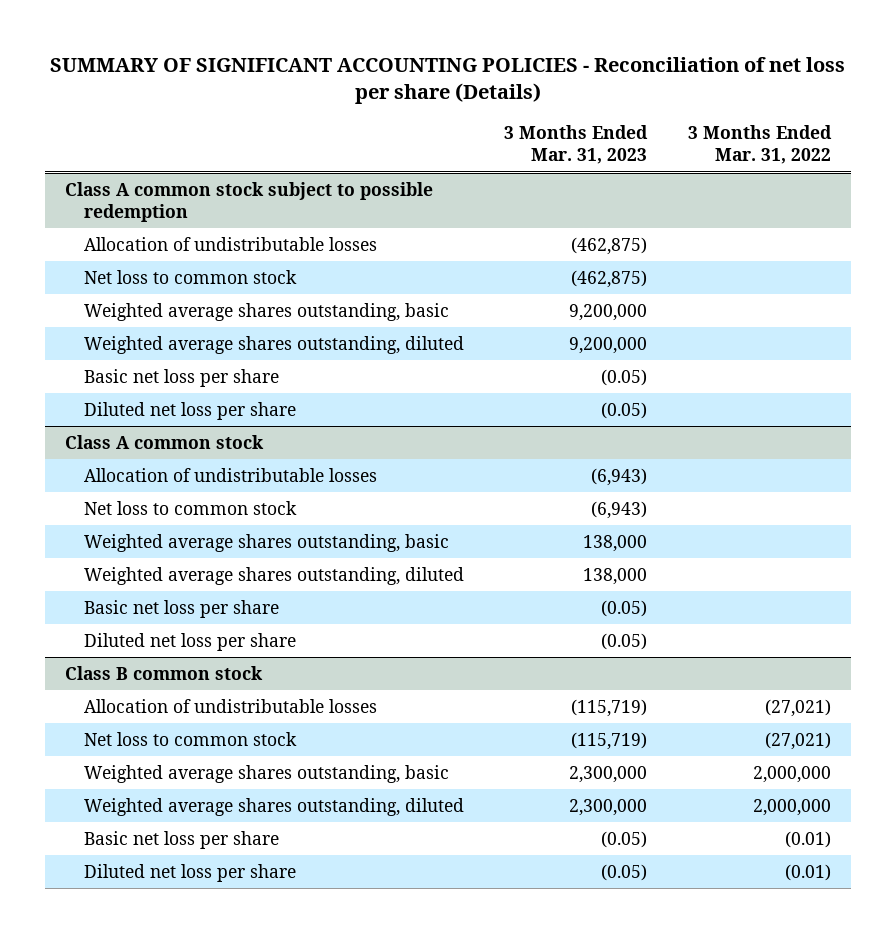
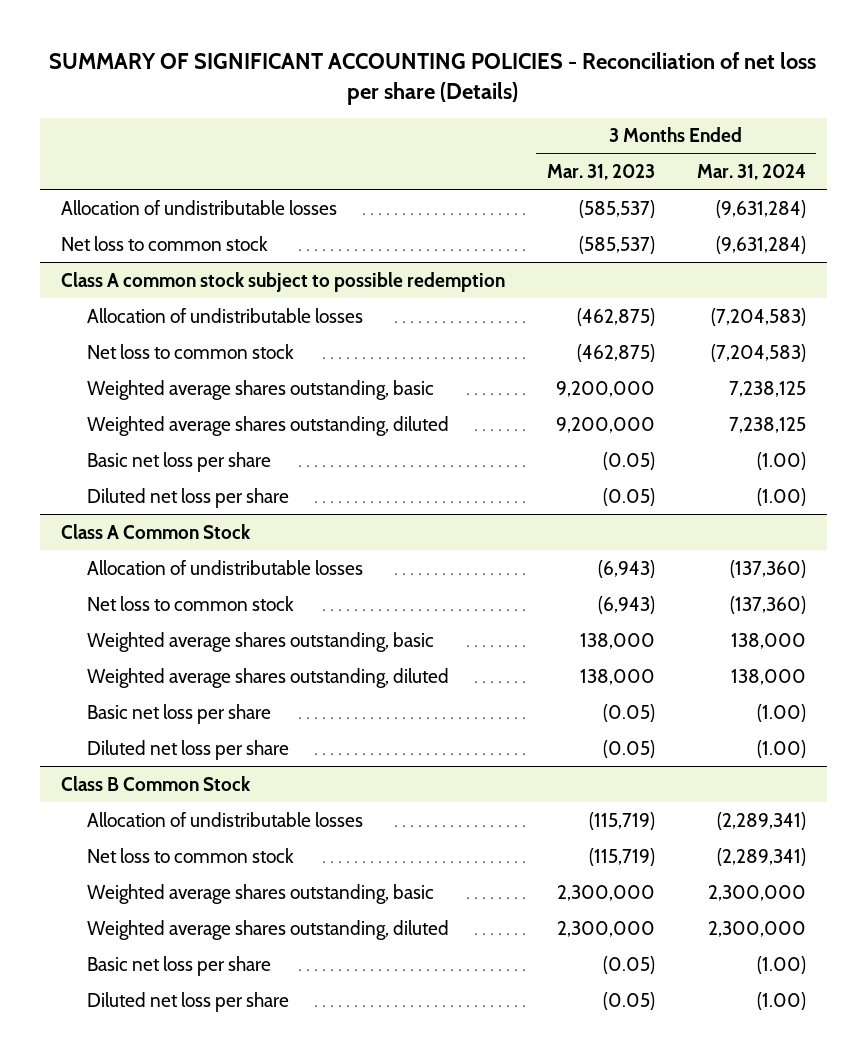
[687,125,832,165] 3 Months Ended Mar. 31, 2022 -> none
none -> [696,164,806,181] Mar. 31, 2024
none -> [60,199,337,215] Allocation of undistributable losses
none -> [60,235,268,251] Net loss to common stock
[65,434,265,449] Class A common stock -> [60,523,251,539] Class A Common Stock
[65,665,264,680] Class B common stock -> [60,775,251,791] Class B Common Stock

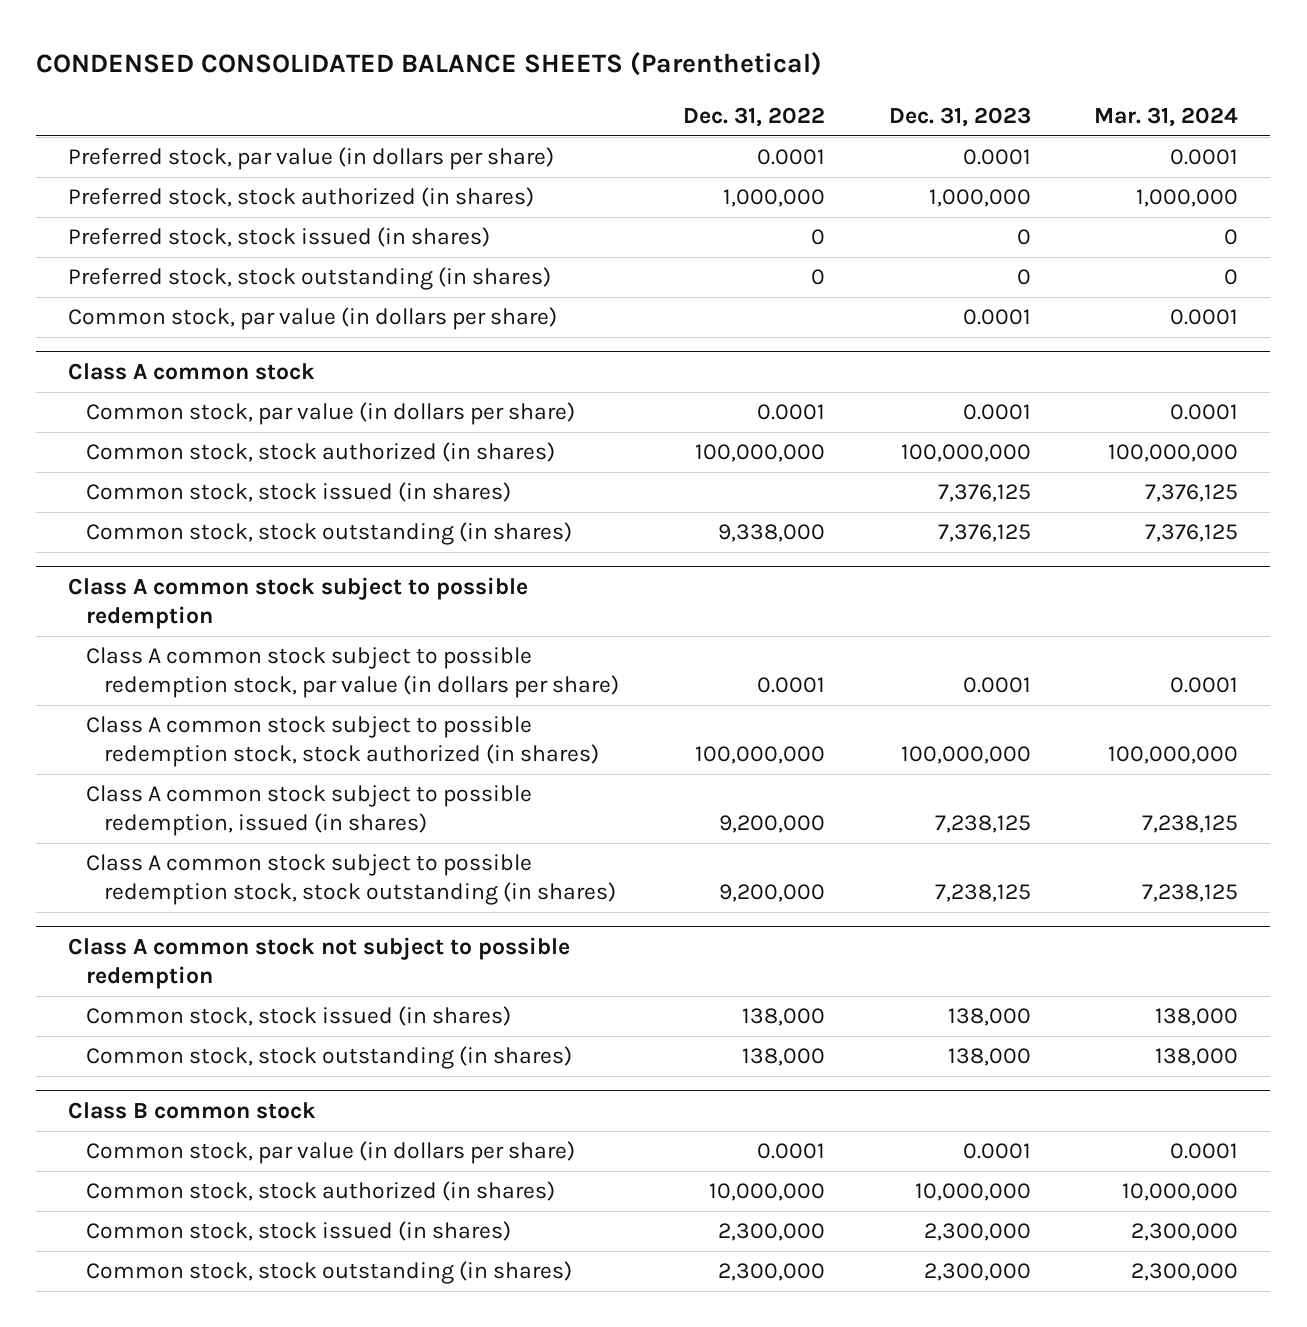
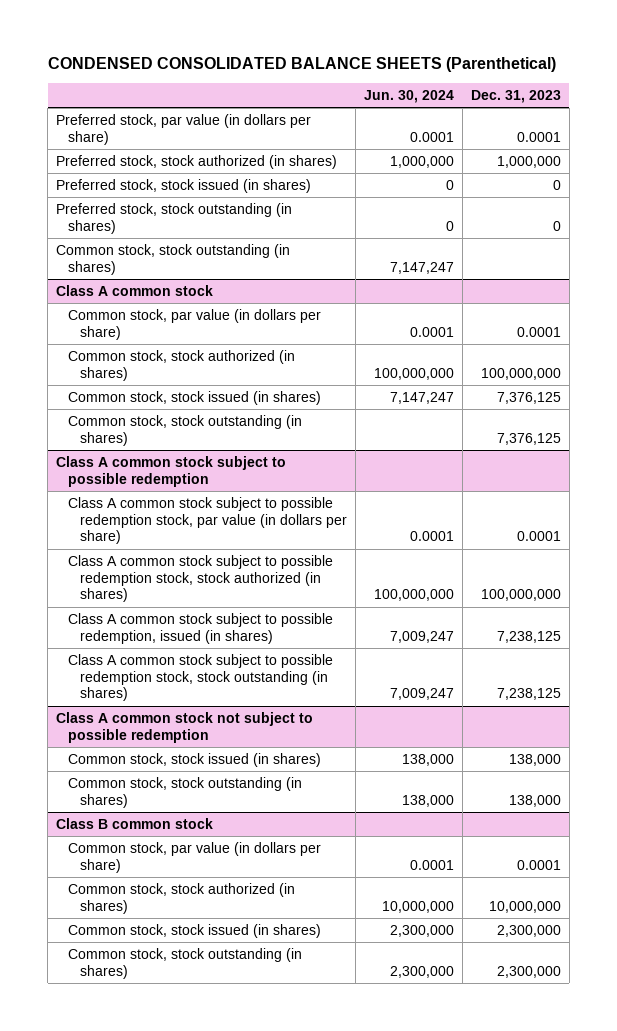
[682,106,825,127] Dec. 31, 2022 -> none
[1094,106,1239,127] Mar. 31, 2024 -> none
none -> [363,89,454,103] Jun. 30, 2024
[68,307,558,331] Common stock, par value (in dollars per share) -> none
none -> [56,243,291,275] Common stock, stock outstanding (in shares)

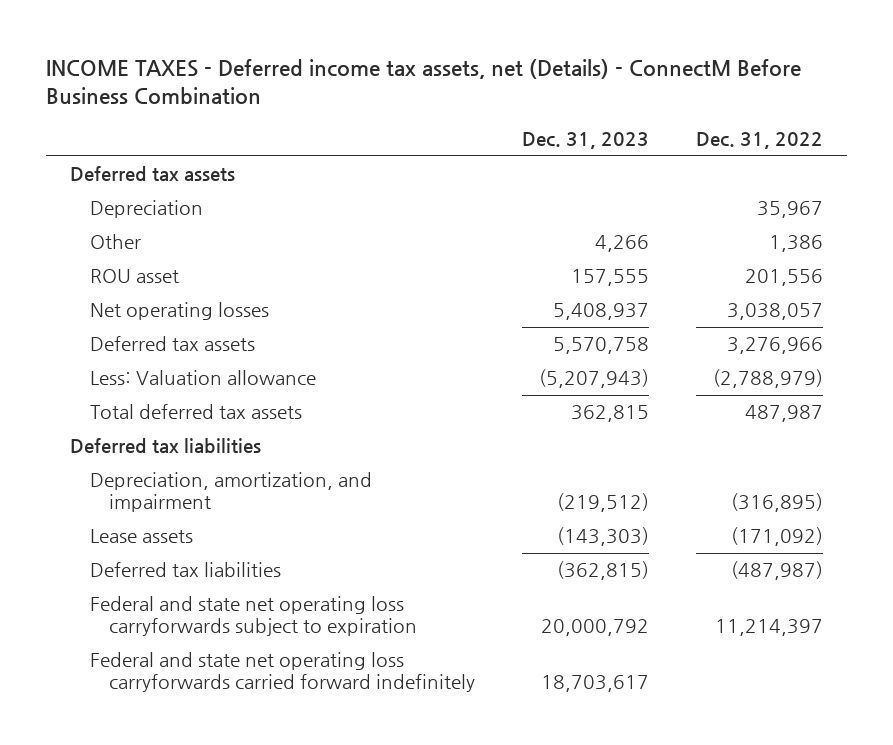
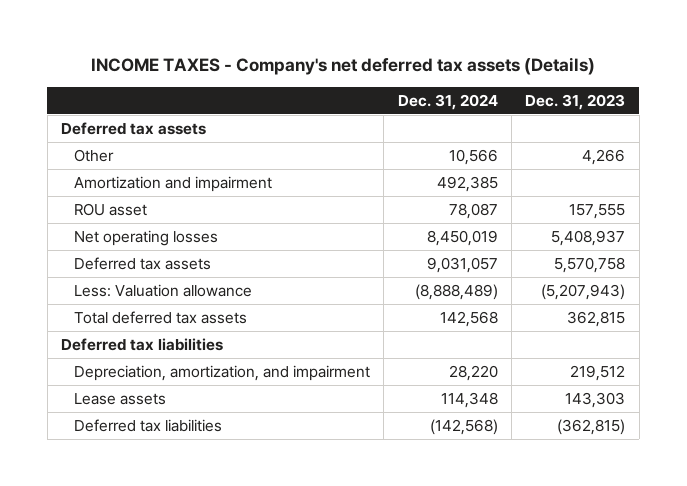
[46,58,802,105] INCOME TAXES - Deferred income tax assets, net (Details) - ConnectM Before Business Combination -> [91,57,596,76] INCOME TAXES - Company's net deferred tax assets (Details)
[696,132,824,150] Dec. 31, 2022 -> none
none -> [397,93,498,110] Dec. 31, 2024
[89,200,203,219] Depreciation -> none
none -> [73,175,272,192] Amortization and impairment
[557,493,650,513] (219,512) -> [570,364,626,381] 219,512
[557,527,650,547] (143,303) -> [565,391,626,408] 143,303
[89,596,418,637] Federal and state net operating loss carryforwards subject to expiration -> none
[89,652,476,693] Federal and state net operating loss carryforwards carried forward indefinitely -> none

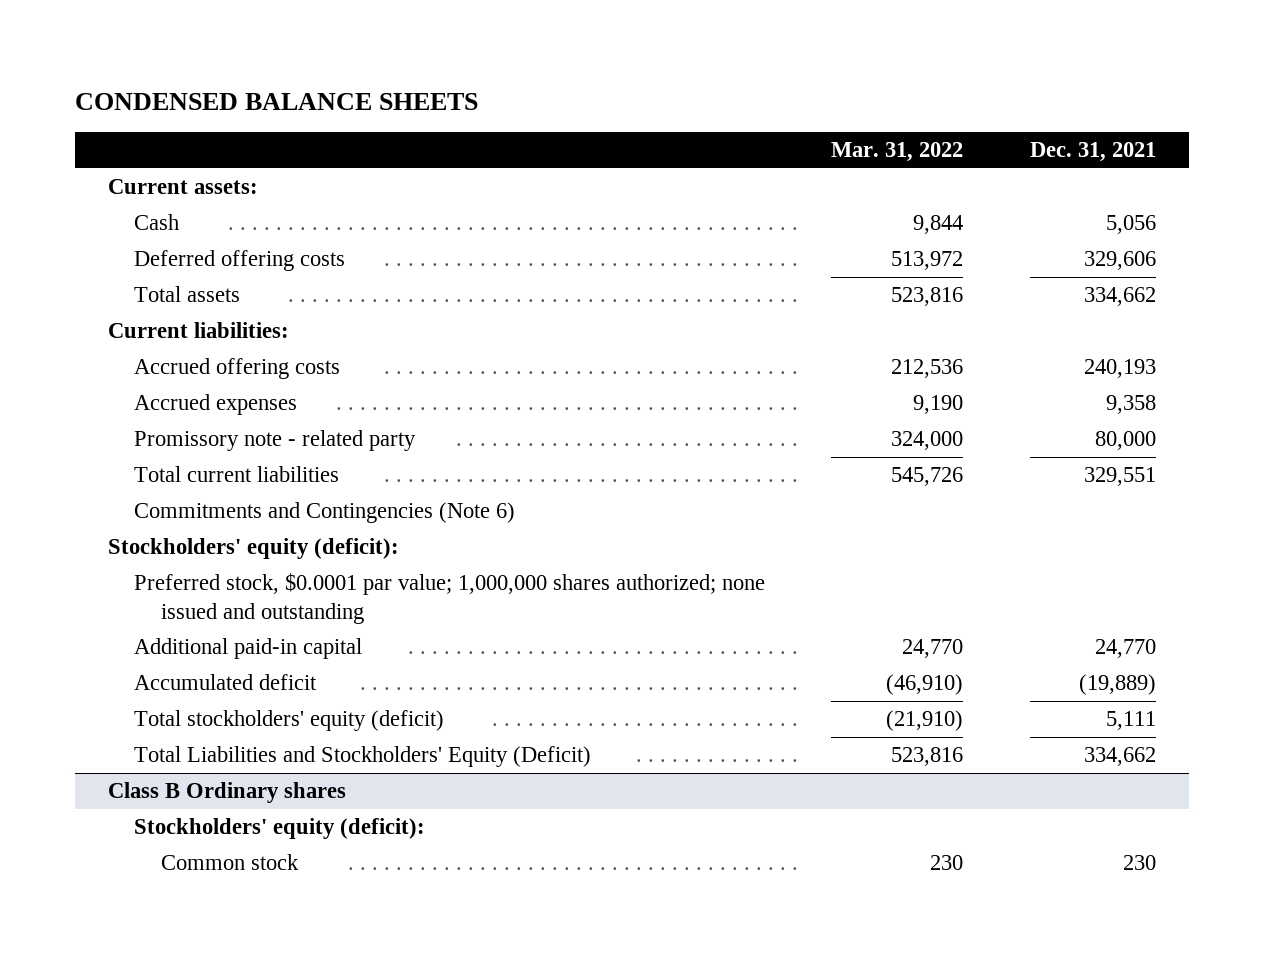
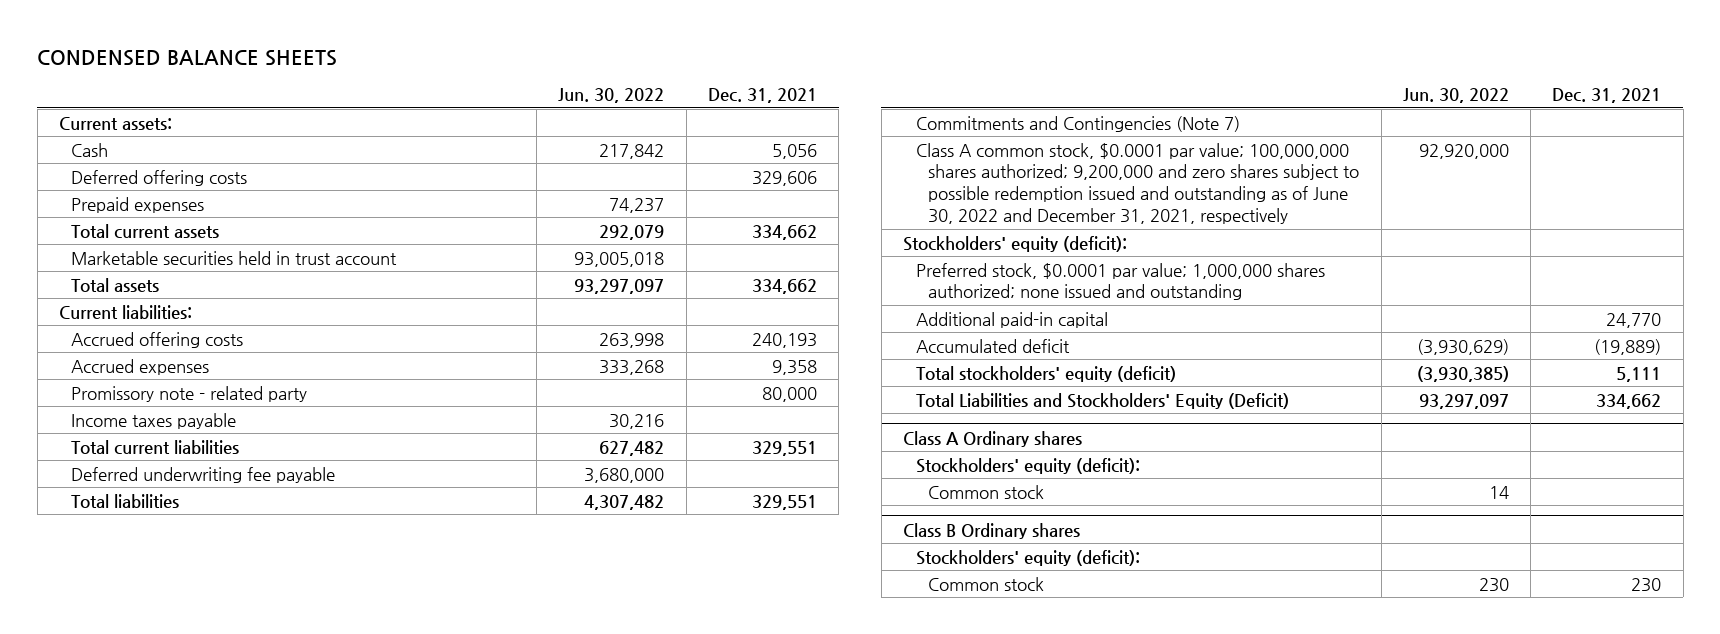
[831,142,964,163] Mar. 31, 2022 -> none
none -> [558,88,665,104] Jun. 30, 2022
none -> [71,196,205,213] Prepaid expenses
none -> [71,223,220,239] Total current assets
none -> [71,250,398,265] Marketable securities held in trust account
none -> [71,412,237,429] Income taxes payable
none -> [71,466,336,483] Deferred underwriting fee payable
none -> [71,493,180,508] Total liabilities
[134,502,516,524] Commitments and Contingencies (Note 6) -> [915,115,1240,132] Commitments and Contingencies (Note 7)
none -> [915,142,1360,225] Class A common stock, $0.0001 par value; 100,000,000 shares authorized; 9,200,000 and zero shares subject to possible redemption issued and outstanding as of June 30, 2022 and December 31, 2021, respectively
none -> [903,430,1083,447] Class A Ordinary shares
none -> [915,457,1140,474] Stockholders' equity (deficit):
none -> [928,484,1045,499] Common stock

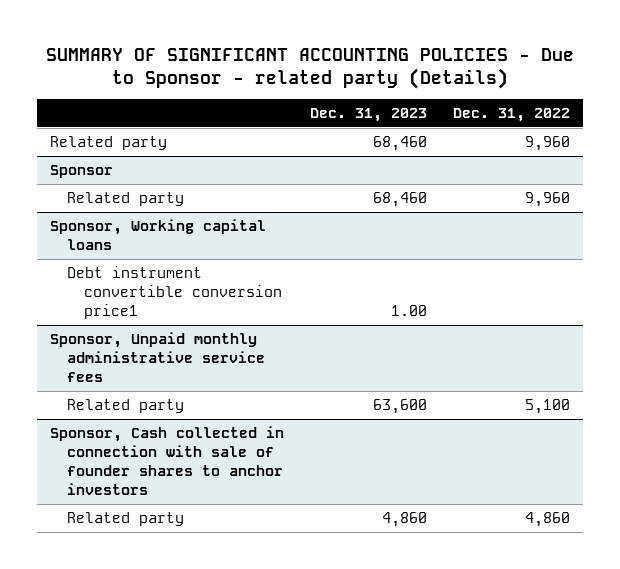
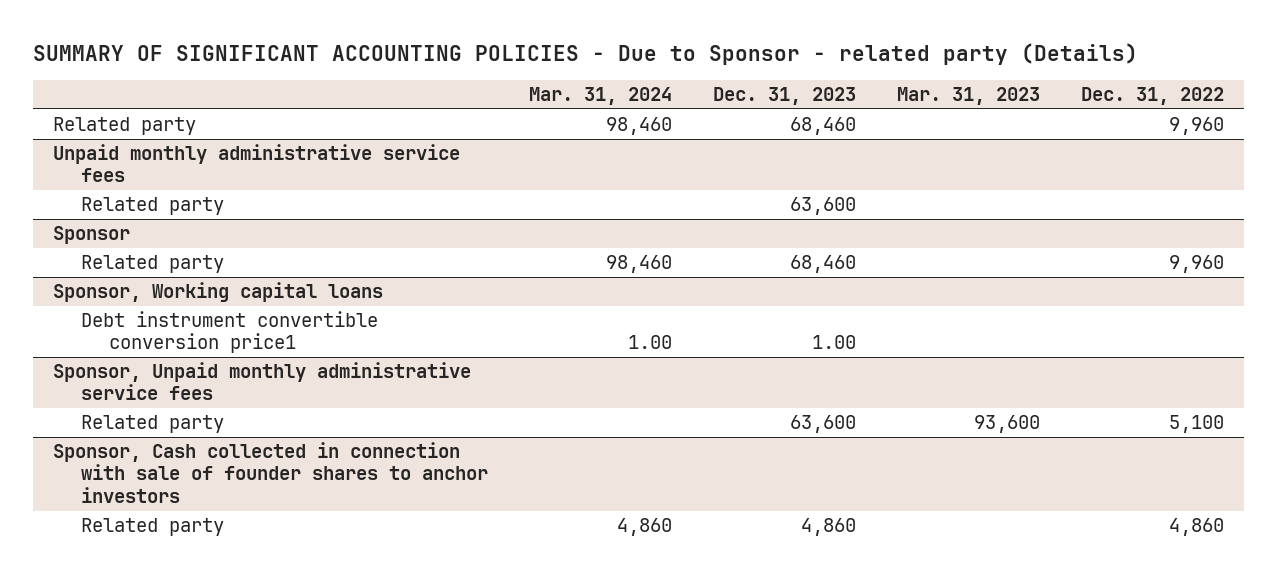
none -> [529,86,673,105] Mar. 31, 2024
none -> [896,86,1040,105] Mar. 31, 2023
none -> [53,144,461,183] Unpaid monthly administrative service fees
none -> [81,197,225,216] Related party

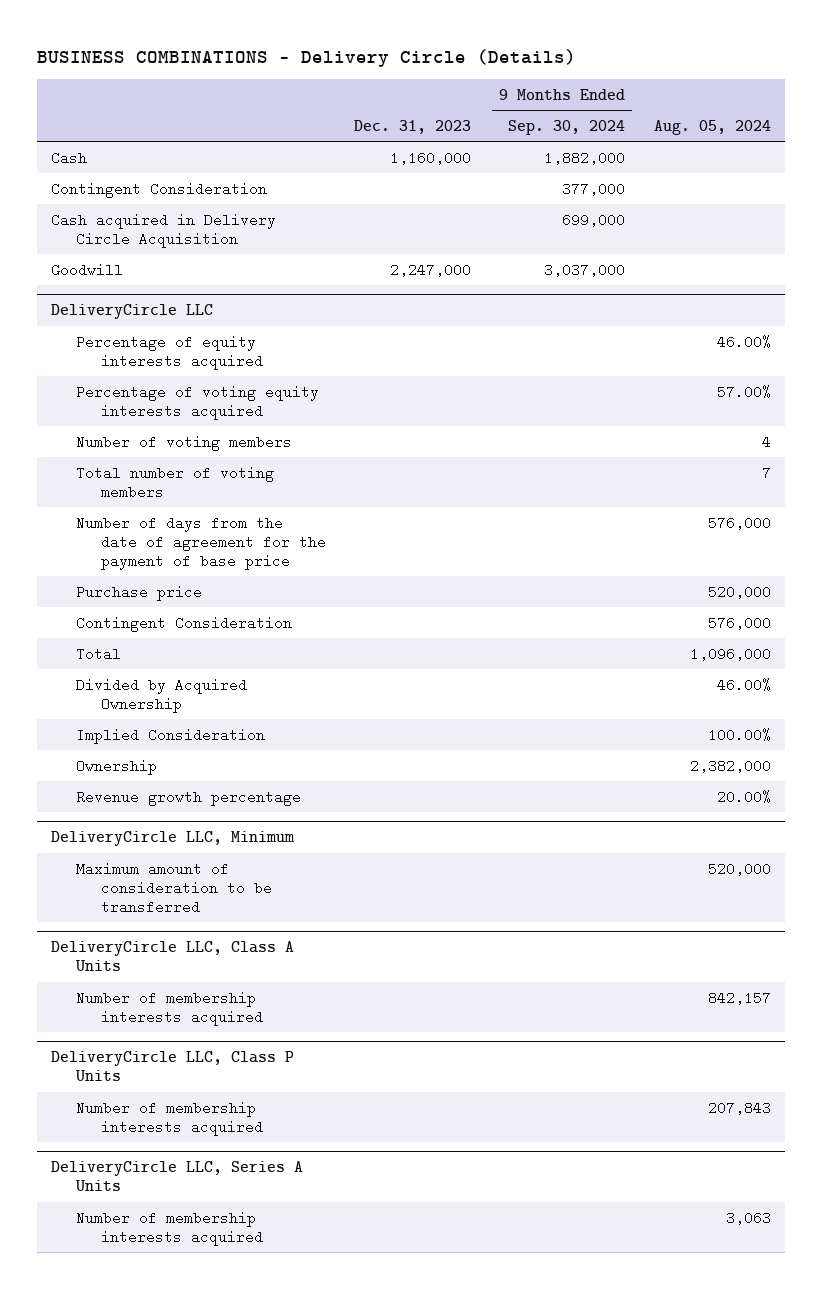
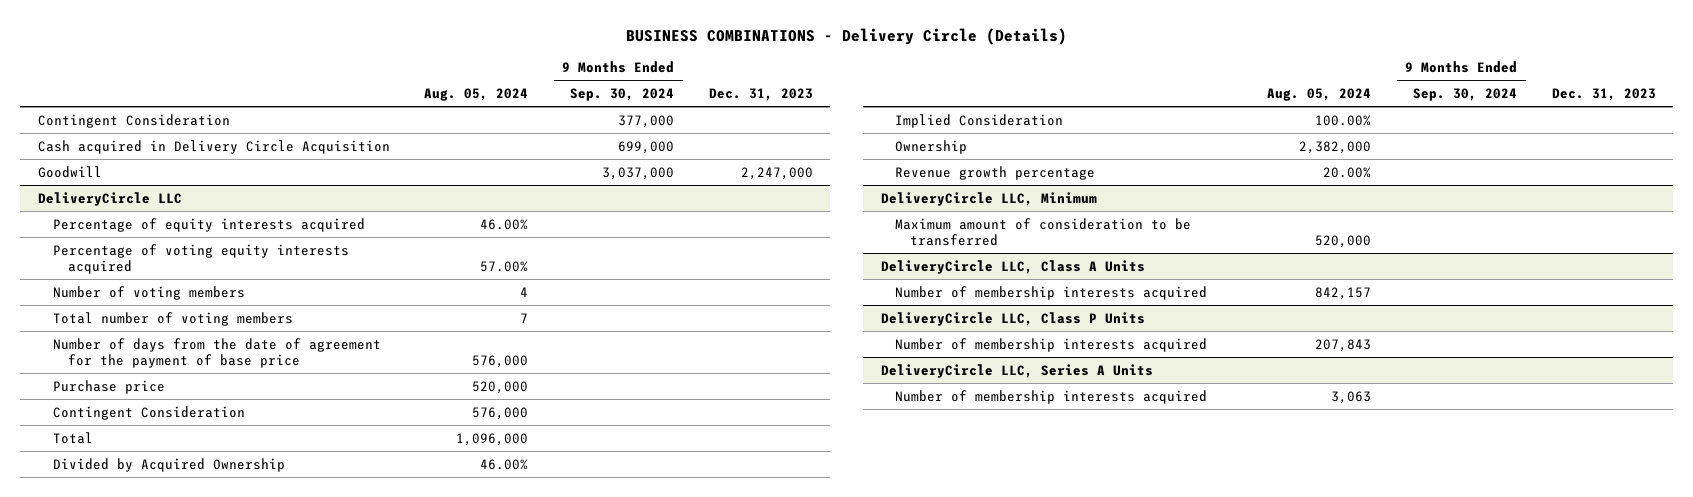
[50,150,87,165] Cash -> none

